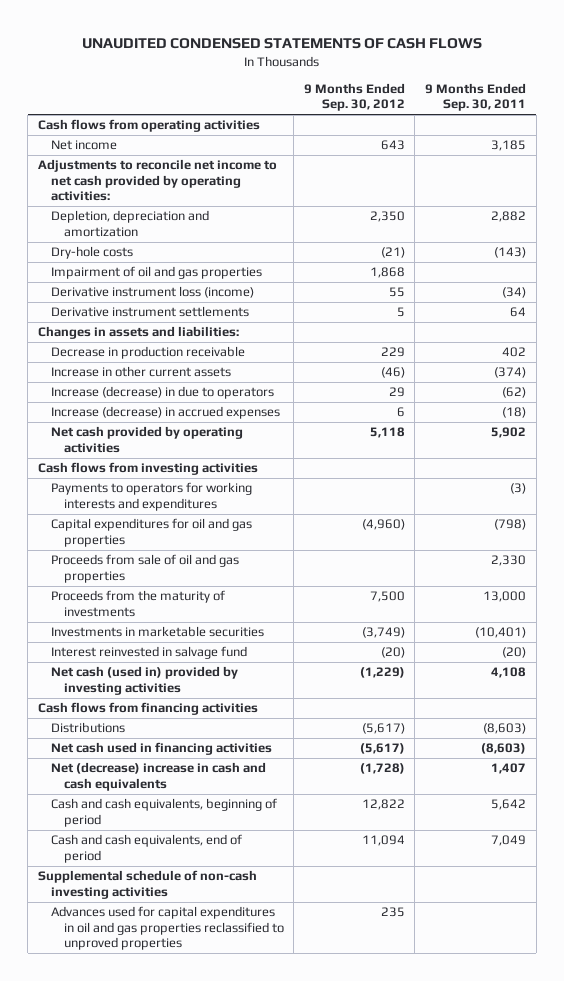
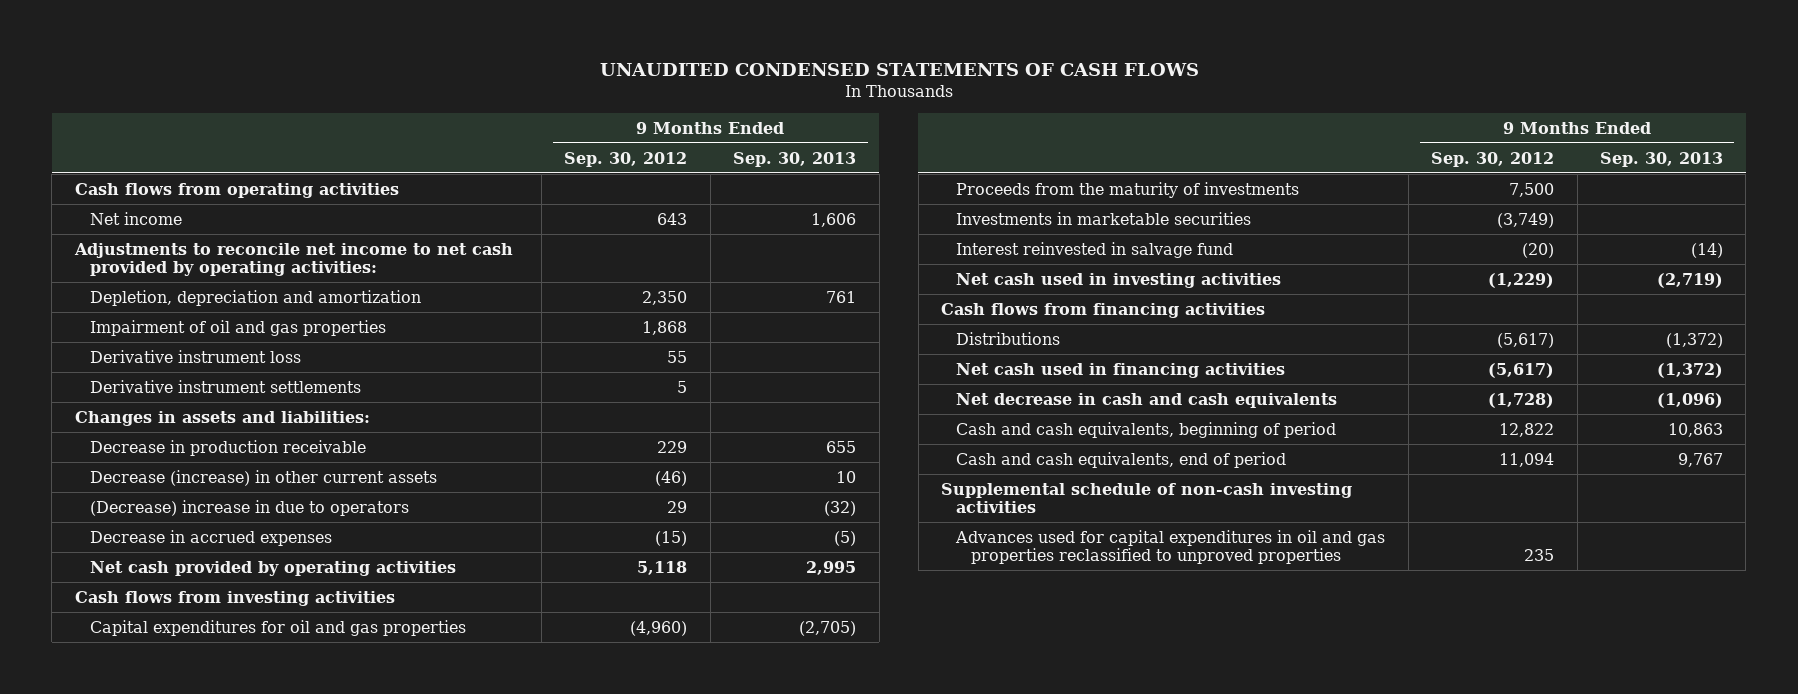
[425,83,527,112] 9 Months Ended Sep. 30, 2011 -> none
none -> [733,151,857,167] Sep. 30, 2013
[50,246,133,260] Dry-hole costs -> none
[50,286,254,299] Derivative instrument loss (income) -> [89,349,301,363] Derivative instrument loss
[50,366,231,378] Increase in other current assets -> [89,469,437,486] Decrease (increase) in other current assets
[50,386,274,400] Increase (decrease) in due to operators -> [89,499,409,516] (Decrease) increase in due to operators
[50,406,280,420] Increase (decrease) in accrued expenses -> [89,529,332,546] Decrease in accrued expenses
[396,407,405,418] 6 -> [655,530,688,546] (15)
[50,482,252,511] Payments to operators for working interests and expenditures -> none
[50,554,239,583] Proceeds from sale of oil and gas properties -> none
[50,666,238,695] Net cash (used in) provided by investing activities -> [956,272,1282,288] Net cash used in investing activities
[50,762,266,791] Net (decrease) increase in cash and cash equivalents -> [956,392,1338,408] Net decrease in cash and cash equivalents

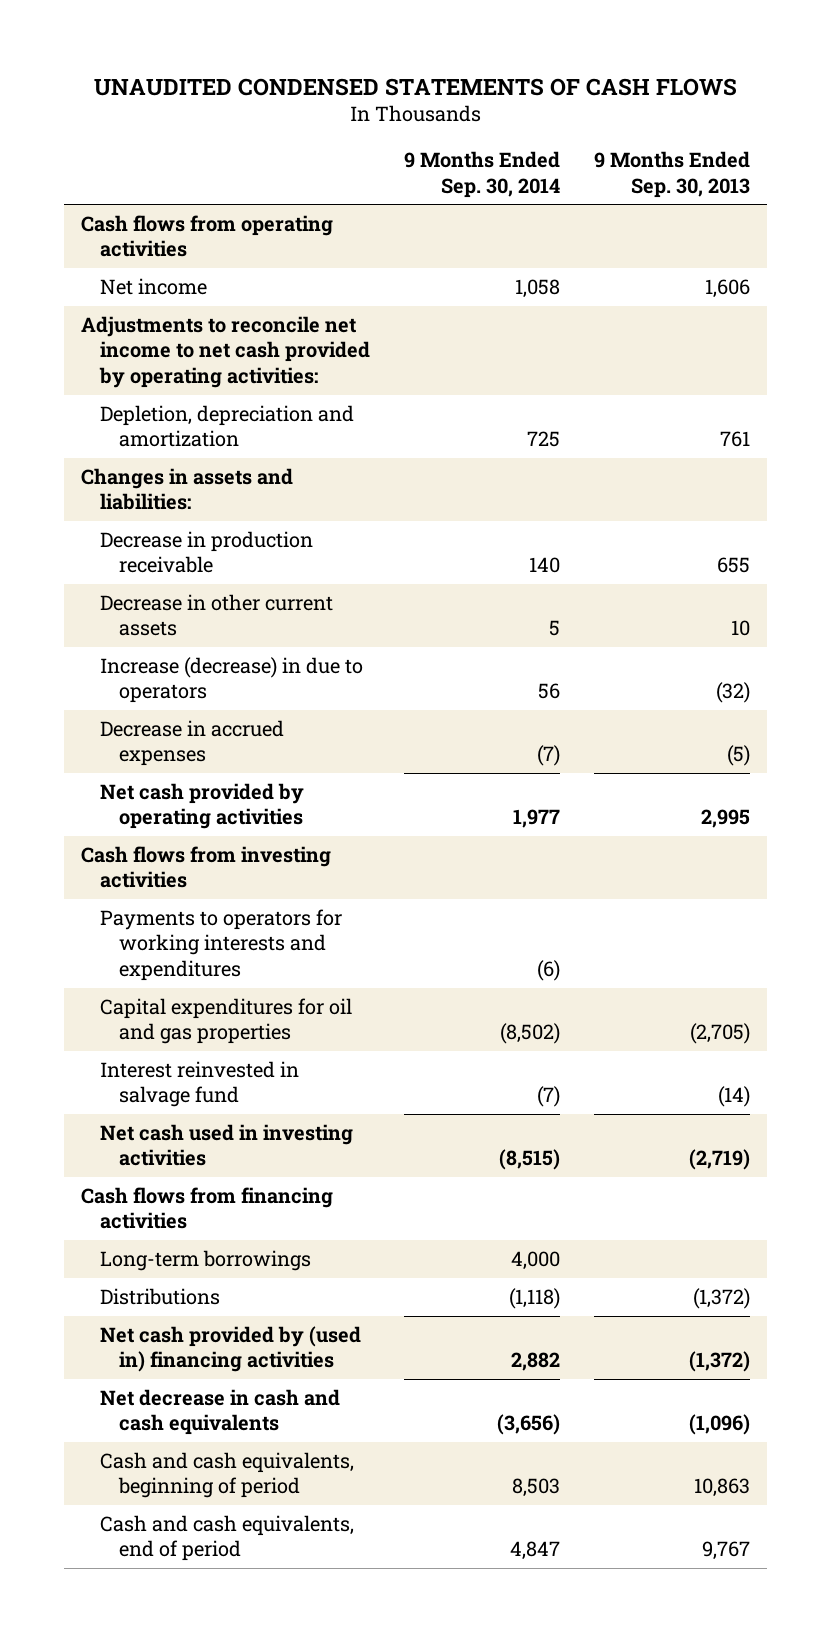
[564,151,688,167] Sep. 30, 2012 -> none
none -> [404,151,561,198] 9 Months Ended Sep. 30, 2014
[89,319,386,336] Impairment of oil and gas properties -> none
[89,349,301,363] Derivative instrument loss -> none
[89,379,361,393] Derivative instrument settlements -> none
[89,469,437,486] Decrease (increase) in other current assets -> [100,593,334,637] Decrease in other current assets
[89,499,409,516] (Decrease) increase in due to operators -> [100,656,364,704] Increase (decrease) in due to operators
none -> [100,908,343,981] Payments to operators for working interests and expenditures
[956,181,1300,198] Proceeds from the maturity of investments -> none
[956,211,1252,225] Investments in marketable securities -> none
none -> [100,1249,312,1271] Long-term borrowings
[956,362,1286,378] Net cash used in financing activities -> [100,1325,362,1373] Net cash provided by (used in) financing activities
[941,482,1353,514] Supplemental schedule of non-cash investing activities -> none
[955,529,1386,565] Advances used for capital expenditures in oil and gas properties reclassified to unproved properties -> none

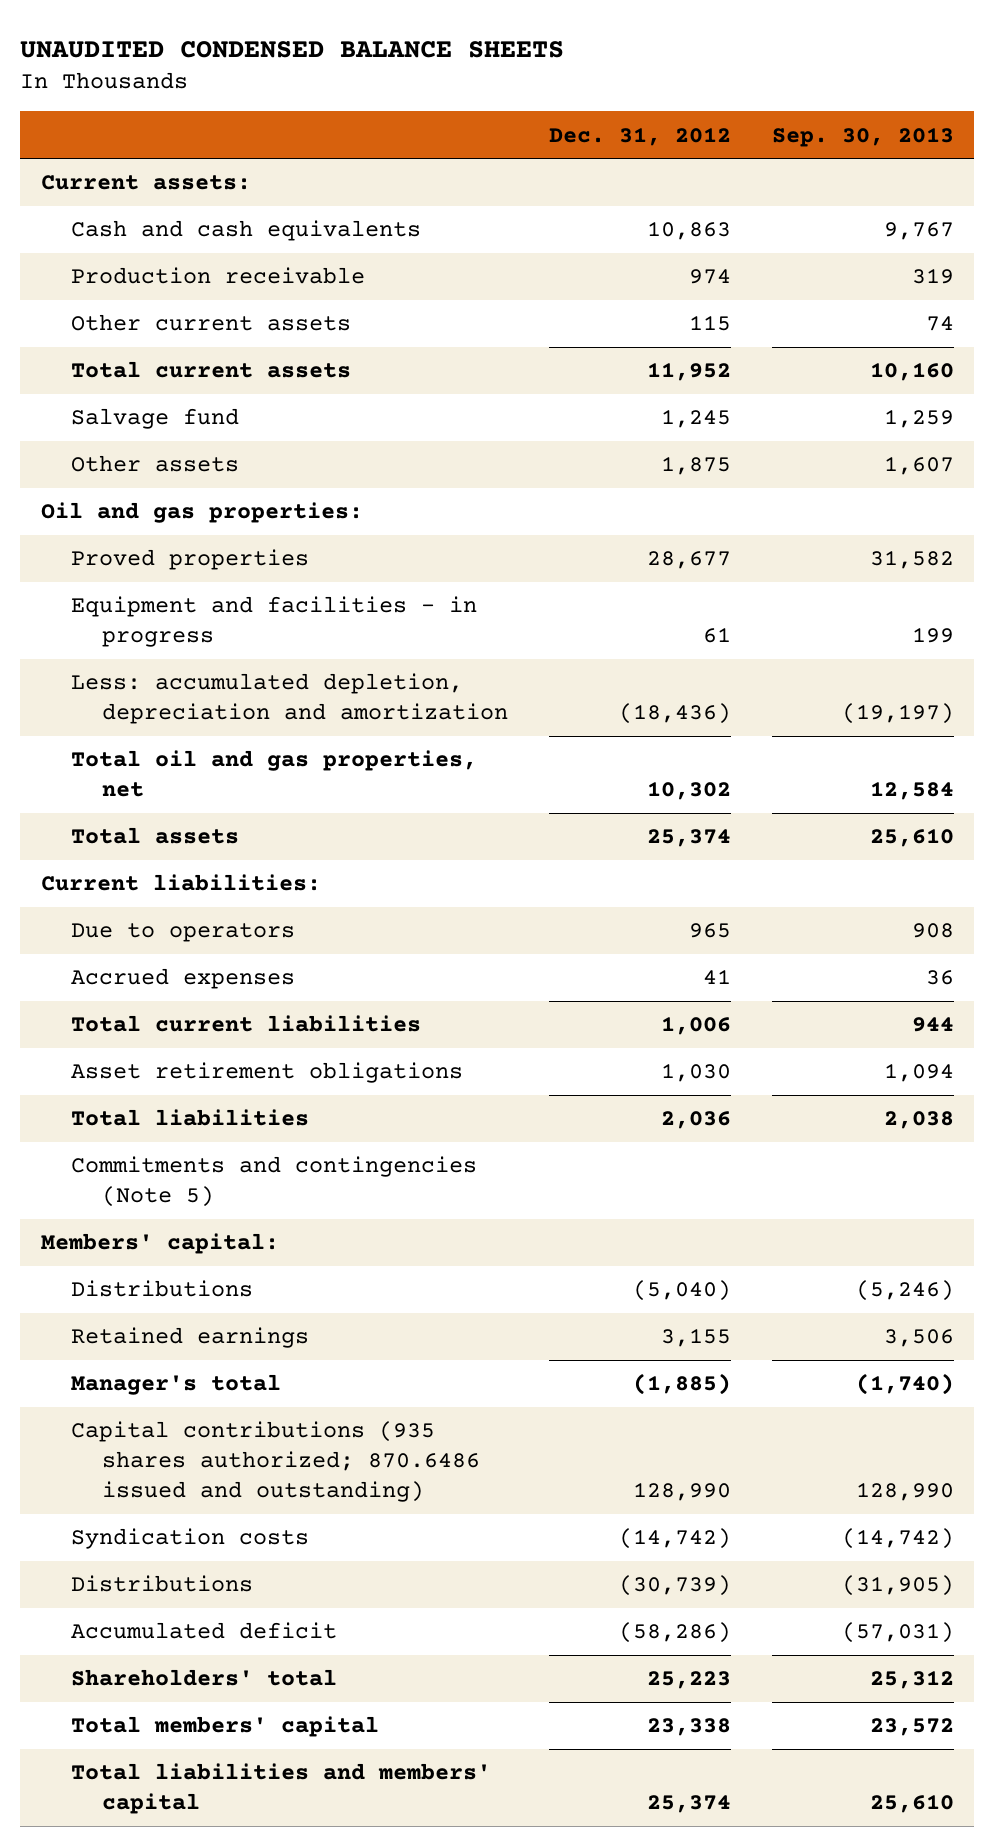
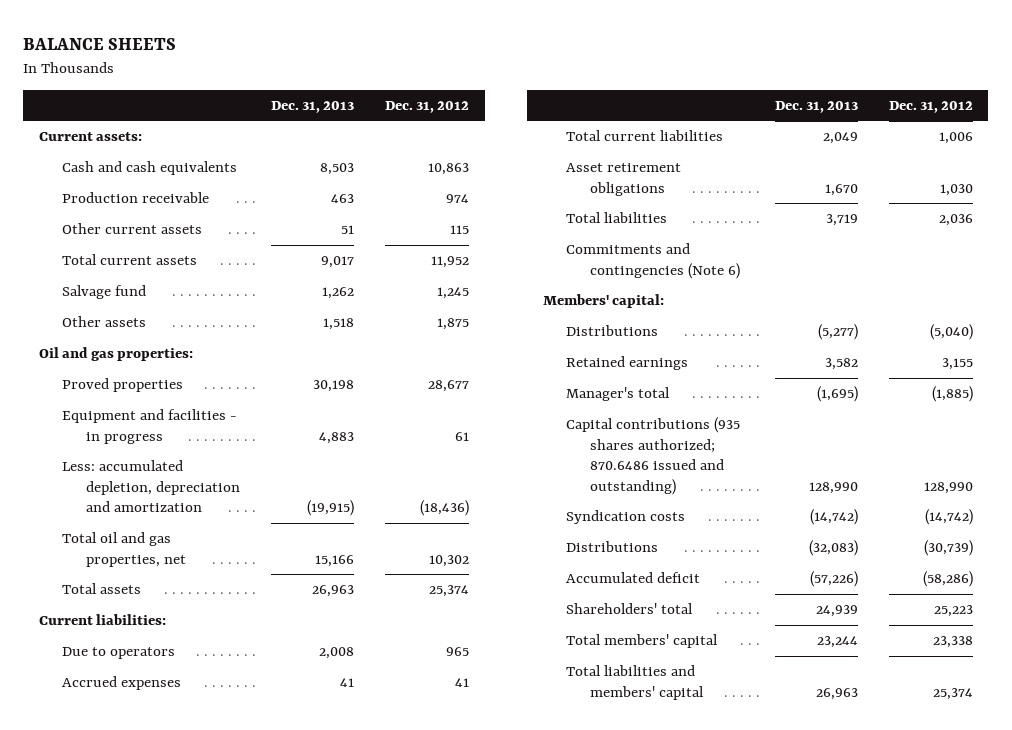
[20,40,565,58] UNAUDITED CONDENSED BALANCE SHEETS -> [23,37,177,50] BALANCE SHEETS
[771,126,954,147] Sep. 30, 2013 -> none
none -> [271,100,355,113] Dec. 31, 2013
[71,1156,478,1208] Commitments and contingencies (Note 5) -> [566,243,741,279] Commitments and contingencies (Note 6)

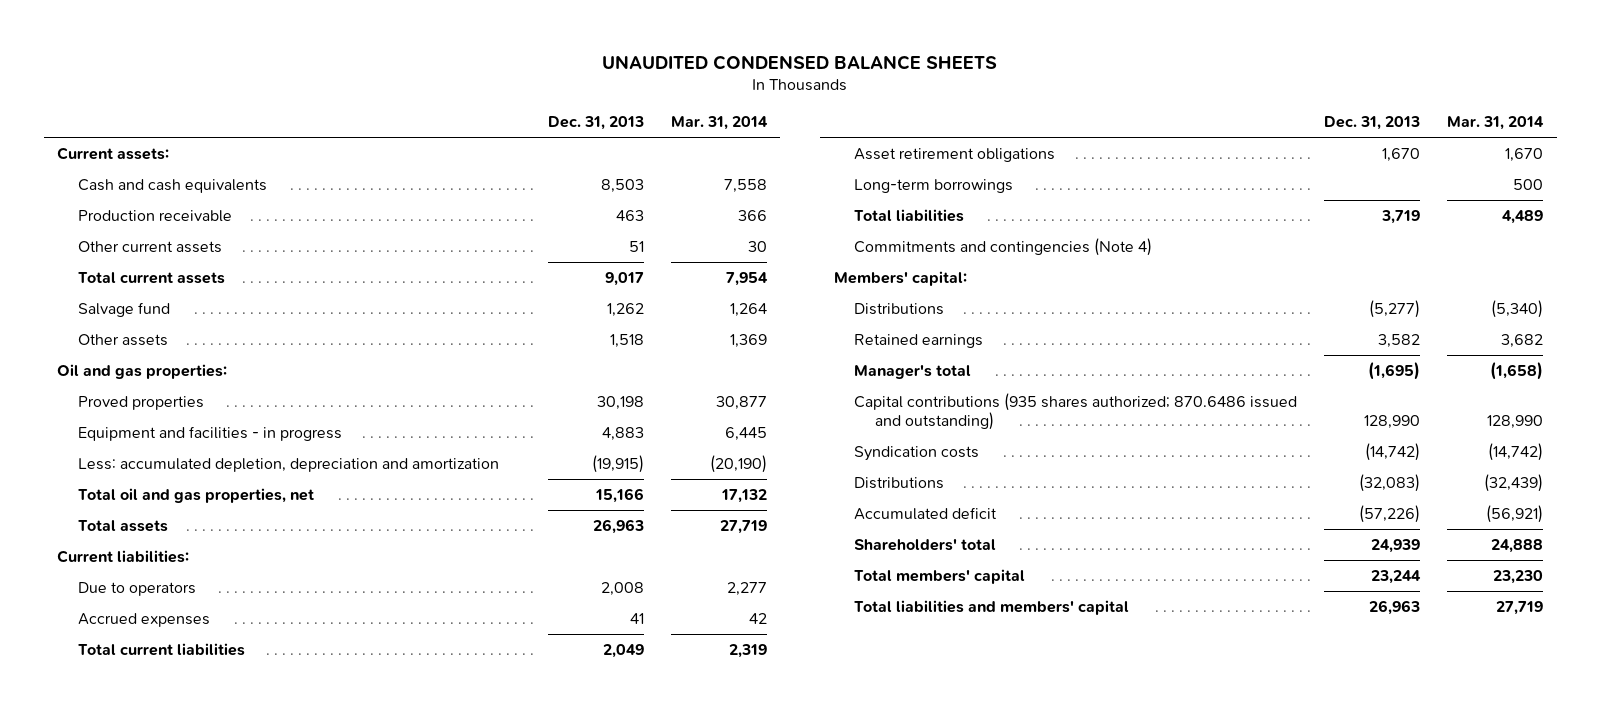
[23,37,177,50] BALANCE SHEETS -> [602,54,998,70] UNAUDITED CONDENSED BALANCE SHEETS
[385,100,470,113] Dec. 31, 2012 -> none
none -> [670,116,768,131] Mar. 31, 2014
none -> [854,178,1014,193] Long-term borrowings
[566,243,741,279] Commitments and contingencies (Note 6) -> [854,237,1153,256] Commitments and contingencies (Note 4)

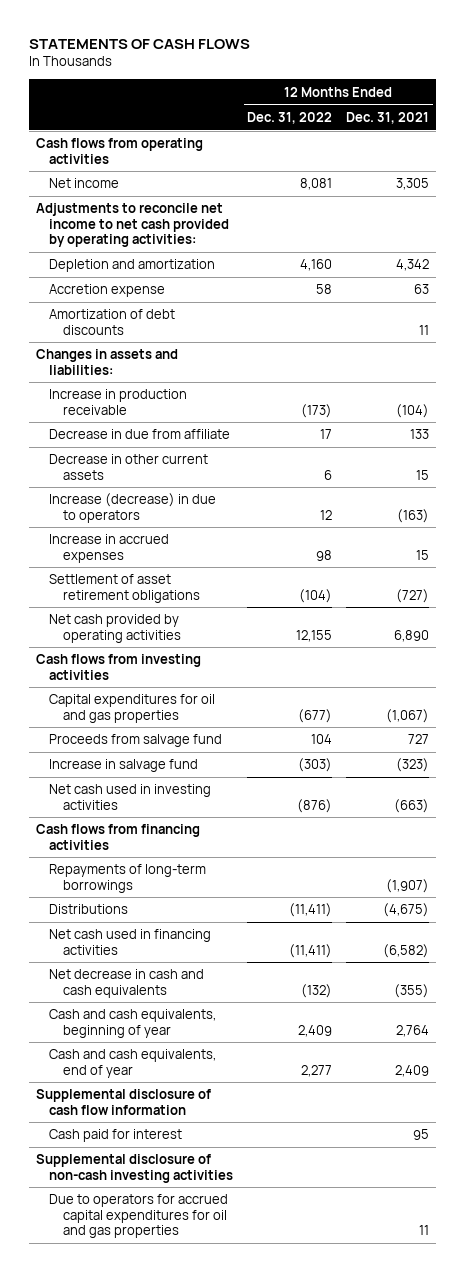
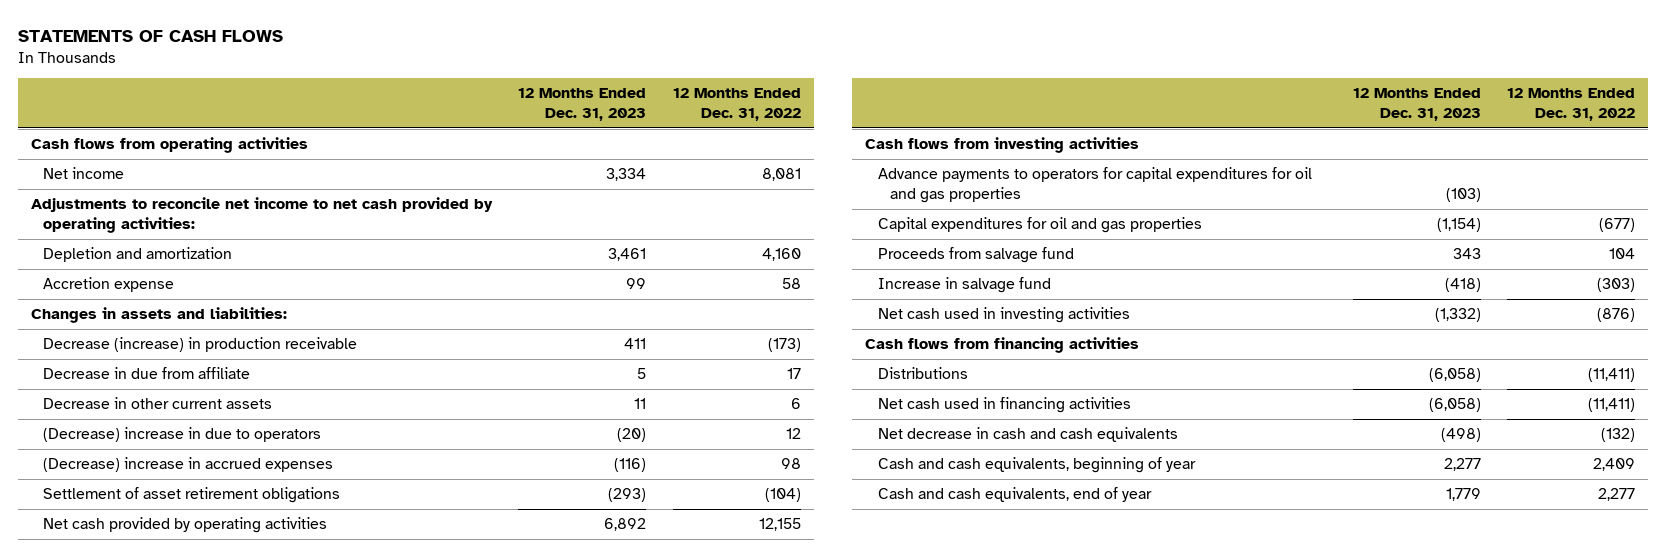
[346,111,430,124] Dec. 31, 2021 -> none
none -> [518,88,647,121] 12 Months Ended Dec. 31, 2023
[49,309,176,335] Amortization of debt discounts -> none
[49,389,188,415] Increase in production receivable -> [43,337,358,353] Decrease (increase) in production receivable
[49,493,217,523] Increase (decrease) in due to operators -> [43,427,322,443] (Decrease) increase in due to operators
[49,534,170,563] Increase in accrued expenses -> [43,457,334,473] (Decrease) increase in accrued expenses
none -> [877,167,1312,203] Advance payments to operators for capital expenditures for oil and gas properties
[49,864,207,893] Repayments of long-term borrowings -> none
[35,1089,211,1115] Supplemental disclosure of cash flow information -> none
[49,1129,183,1143] Cash paid for interest -> none
[35,1154,234,1183] Supplemental disclosure of non-cash investing activities -> none
[49,1194,229,1238] Due to operators for accrued capital expenditures for oil and gas properties -> none

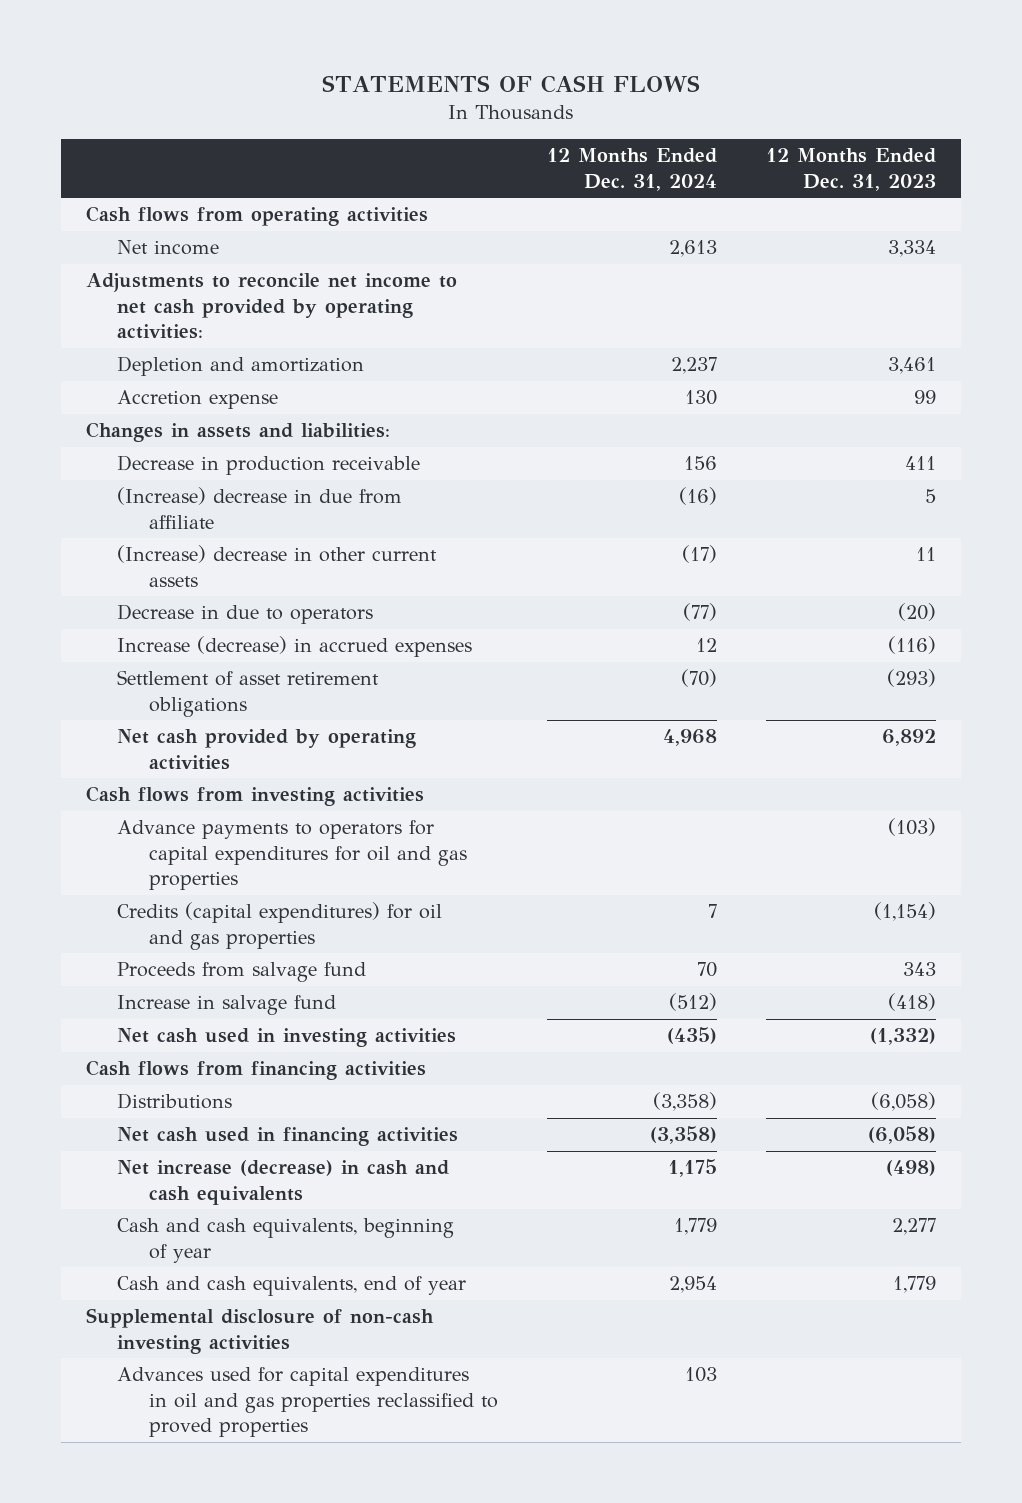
[672,88,801,121] 12 Months Ended Dec. 31, 2022 -> none
none -> [546,148,717,191] 12 Months Ended Dec. 31, 2024
[43,337,358,353] Decrease (increase) in production receivable -> [117,455,421,476] Decrease in production receivable
[43,367,251,380] Decrease in due from affiliate -> [117,487,403,529] (Increase) decrease in due from affiliate
[43,397,273,410] Decrease in other current assets -> [117,545,438,587] (Increase) decrease in other current assets
[43,427,322,443] (Decrease) increase in due to operators -> [117,604,374,625] Decrease in due to operators
[43,457,334,473] (Decrease) increase in accrued expenses -> [117,636,473,658] Increase (decrease) in accrued expenses
[877,217,1202,234] Capital expenditures for oil and gas properties -> [117,902,443,950] Credits (capital expenditures) for oil and gas properties
[877,427,1178,443] Net decrease in cash and cash equivalents -> [117,1160,450,1205] Net increase (decrease) in cash and cash equivalents
none -> [85,1308,434,1354] Supplemental disclosure of non-cash investing activities
none -> [117,1367,498,1438] Advances used for capital expenditures in oil and gas properties reclassified to proved properties

